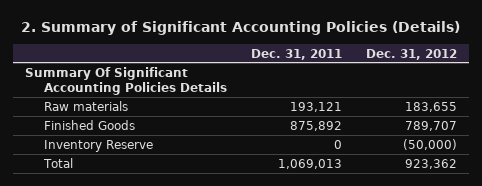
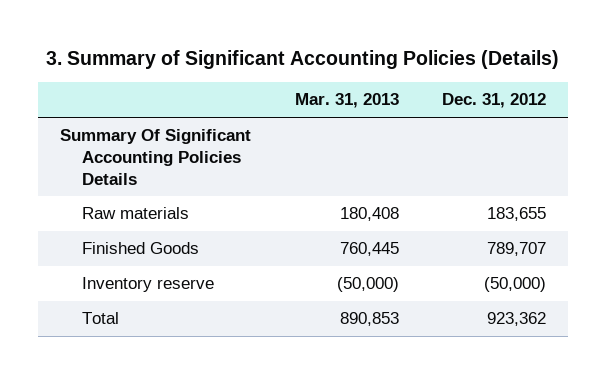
[20,20,460,35] 2. Summary of Significant Accounting Policies (Details) -> [46,49,560,69] 3. Summary of Significant Accounting Policies (Details)
[250,48,342,60] Dec. 31, 2011 -> none
none -> [294,93,399,109] Mar. 31, 2013
[43,139,153,152] Inventory Reserve -> [81,277,214,293] Inventory reserve

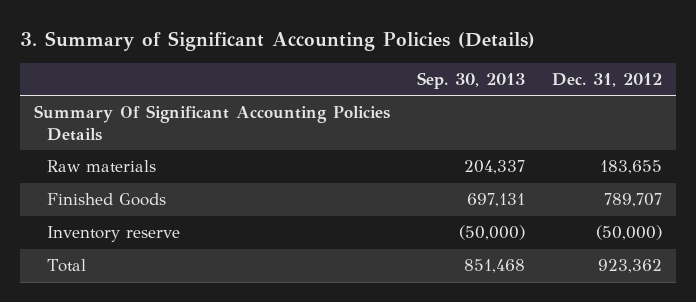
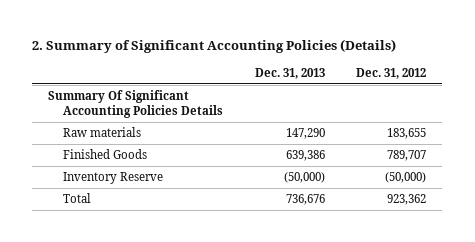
[19,30,535,51] 3. Summary of Significant Accounting Policies (Details) -> [32,38,397,53] 2. Summary of Significant Accounting Policies (Details)
[416,71,525,89] Sep. 30, 2013 -> none
none -> [254,67,325,79] Dec. 31, 2013
[47,226,181,243] Inventory reserve -> [63,172,164,185] Inventory Reserve

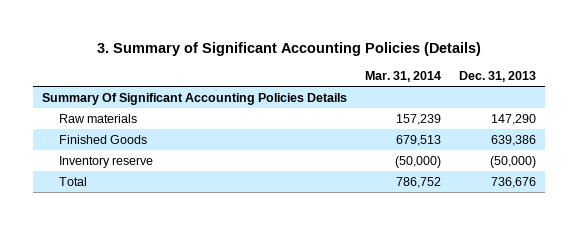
[32,38,397,53] 2. Summary of Significant Accounting Policies (Details) -> [96,41,481,56] 3. Summary of Significant Accounting Policies (Details)
[356,67,427,79] Dec. 31, 2012 -> none
none -> [364,71,441,83] Mar. 31, 2014
[63,172,164,185] Inventory Reserve -> [58,155,153,168] Inventory reserve

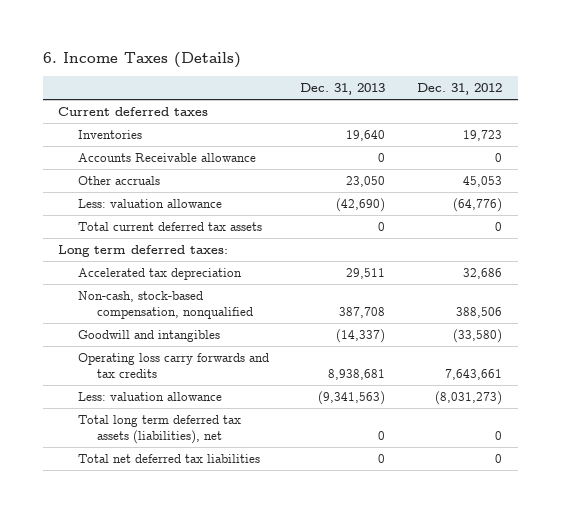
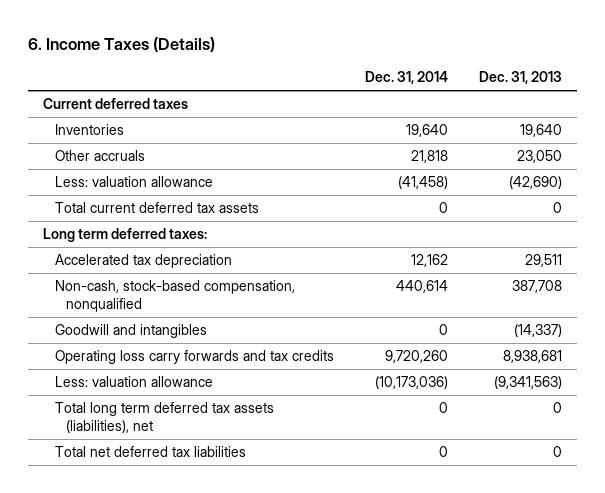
[417,83,503,96] Dec. 31, 2012 -> none
none -> [364,71,448,85] Dec. 31, 2014
[77,153,256,163] Accounts Receivable allowance -> none

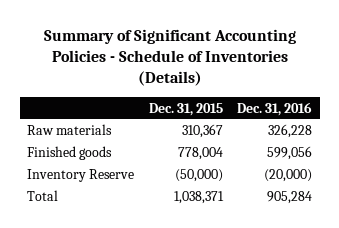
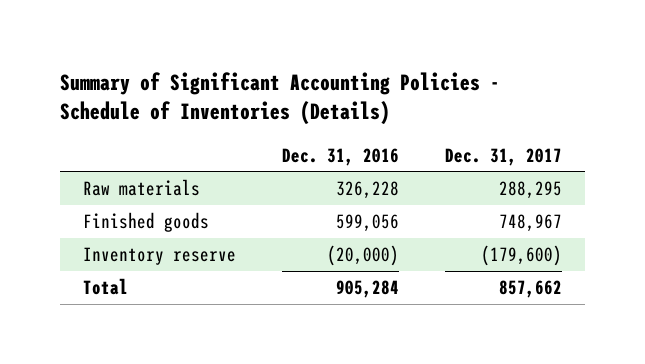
[148,102,223,116] Dec. 31, 2015 -> none
none -> [444,147,562,166] Dec. 31, 2017
[27,169,135,183] Inventory Reserve -> [82,247,236,266] Inventory reserve

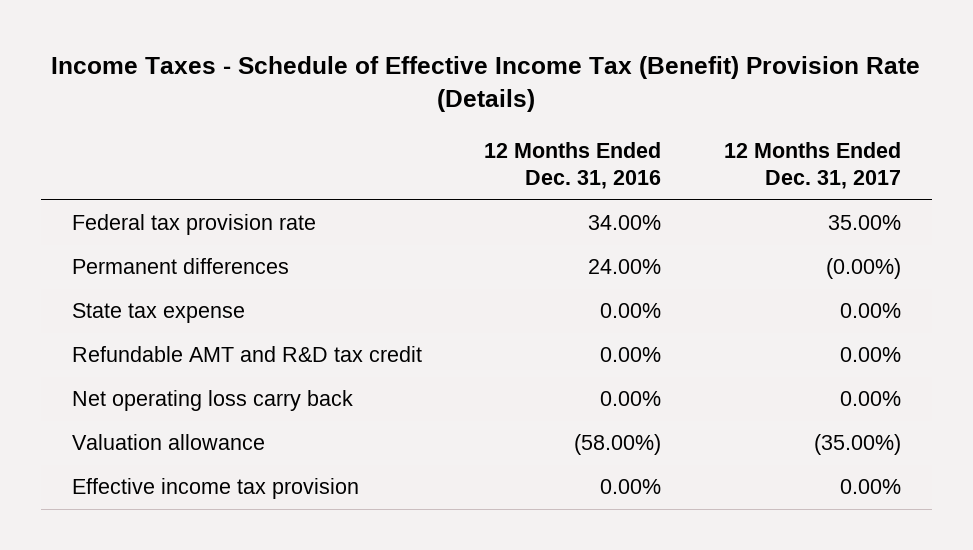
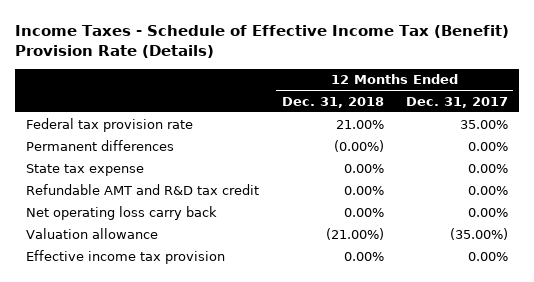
[484,142,662,190] 12 Months Ended Dec. 31, 2016 -> none
none -> [281,96,384,108] Dec. 31, 2018
[825,258,901,280] (0.00%) -> [467,141,508,151] 0.00%

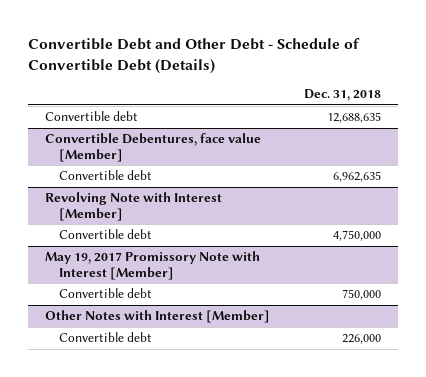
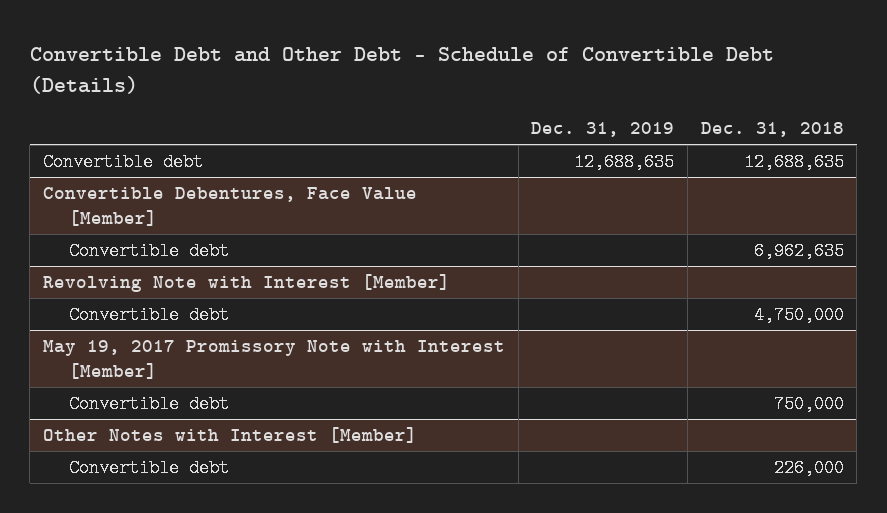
none -> [531,122,675,138] Dec. 31, 2019
[45,133,262,162] Convertible Debentures, face value [Member] -> [43,187,418,227] Convertible Debentures, Face Value [Member]

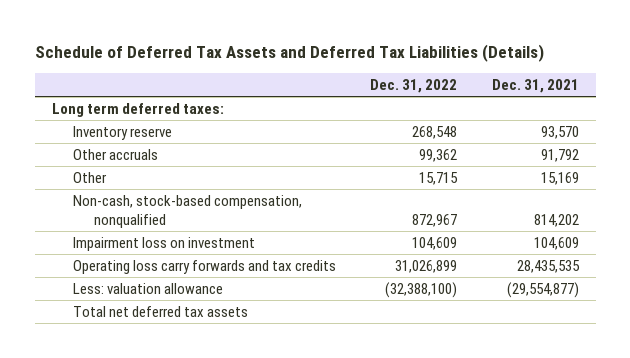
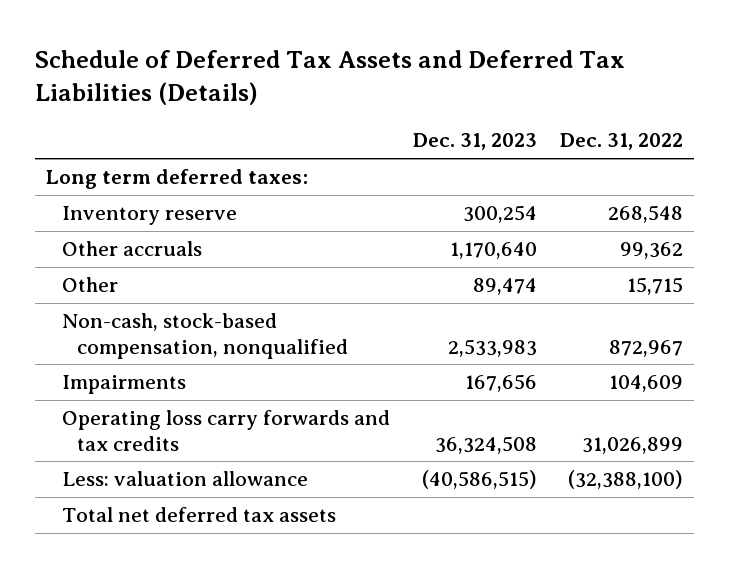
[491,78,579,93] Dec. 31, 2021 -> none
none -> [412,133,537,151] Dec. 31, 2023
[73,237,256,252] Impairment loss on investment -> [61,375,186,395] Impairments

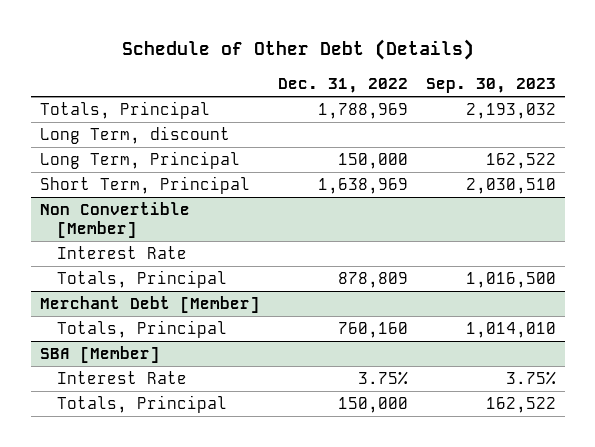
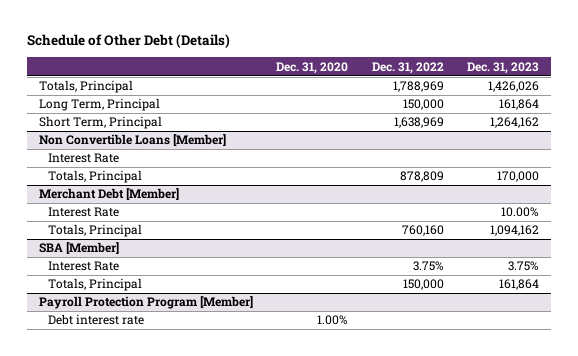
[425,78,556,94] Sep. 30, 2023 -> none
none -> [276,61,349,74] Dec. 31, 2020
none -> [467,61,540,74] Dec. 31, 2023
[39,126,230,145] Long Term, discount -> none
[39,202,190,238] Non Convertible [Member] -> [38,134,226,147] Non Convertible Loans [Member]
none -> [47,207,119,218] Interest Rate
none -> [38,296,253,310] Payroll Protection Program [Member]
none -> [47,314,144,326] Debt interest rate

